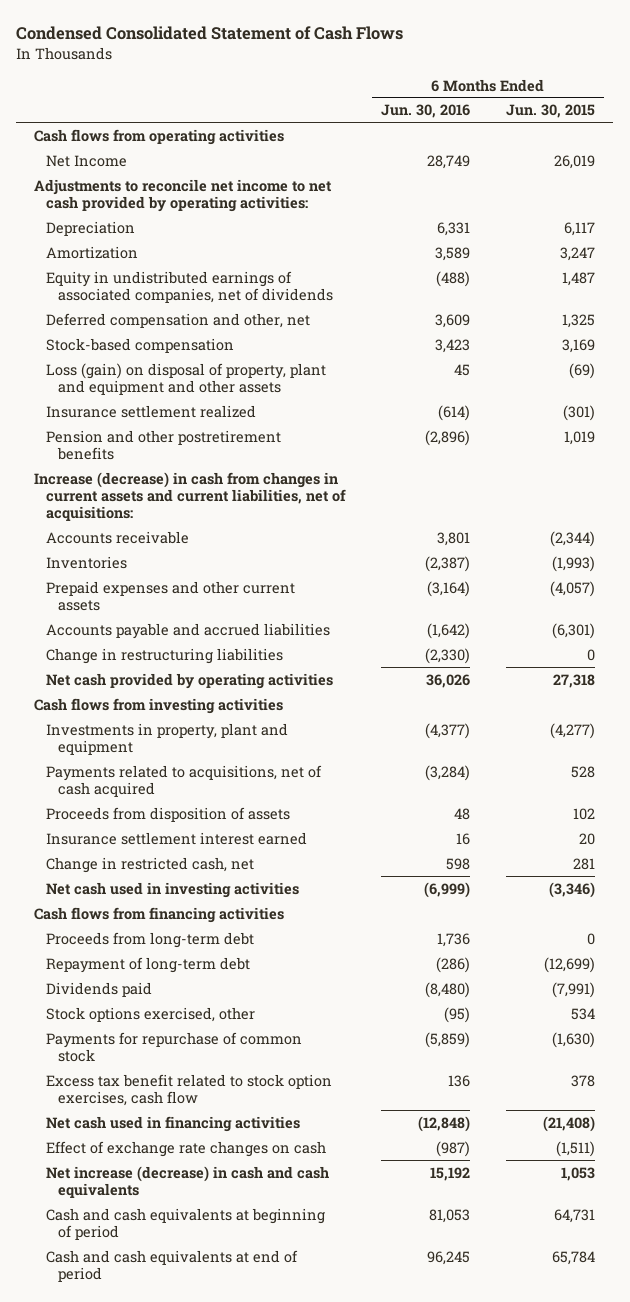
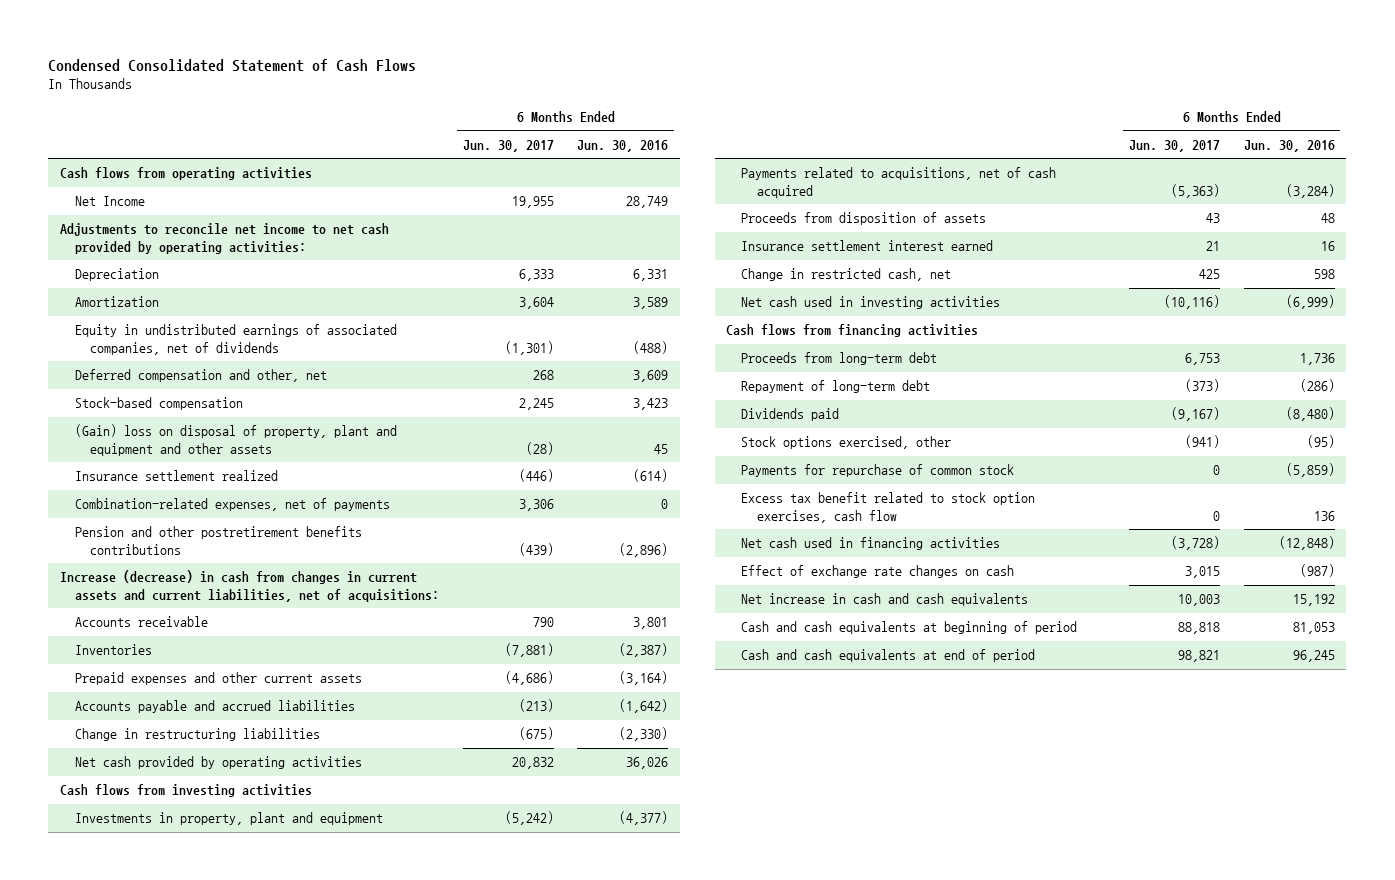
[506,104,596,119] Jun. 30, 2015 -> none
none -> [462,139,554,152] Jun. 30, 2017
[46,362,327,395] Loss (gain) on disposal of property, plant and equipment and other assets -> [75,424,398,456] (Gain) loss on disposal of property, plant and equipment and other assets
none -> [75,498,391,512] Combination-related expenses, net of payments
[46,429,282,460] Pension and other postretirement benefits -> [75,526,363,555] Pension and other postretirement benefits contributions
[46,1165,330,1198] Net increase (decrease) in cash and cash equivalents -> [741,593,1029,607] Net increase in cash and cash equivalents

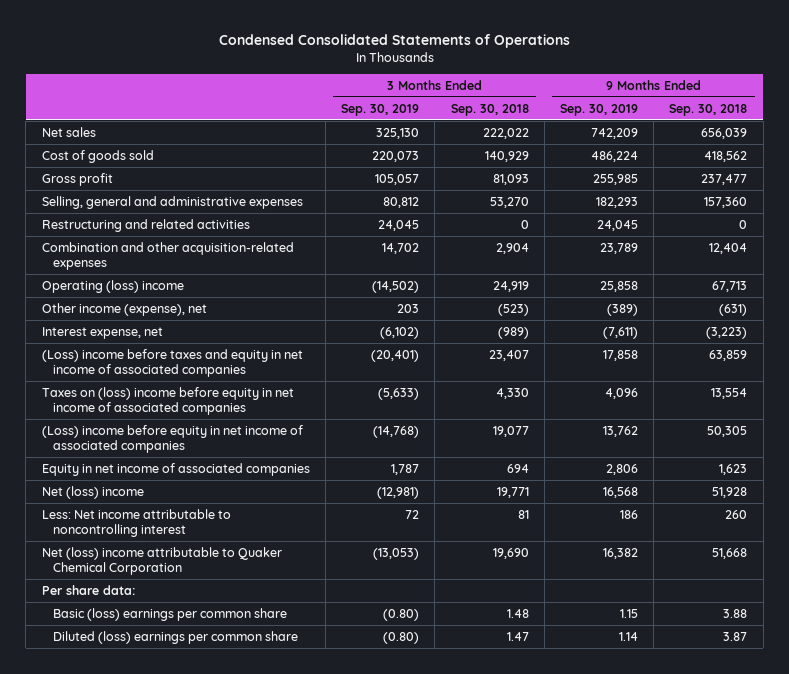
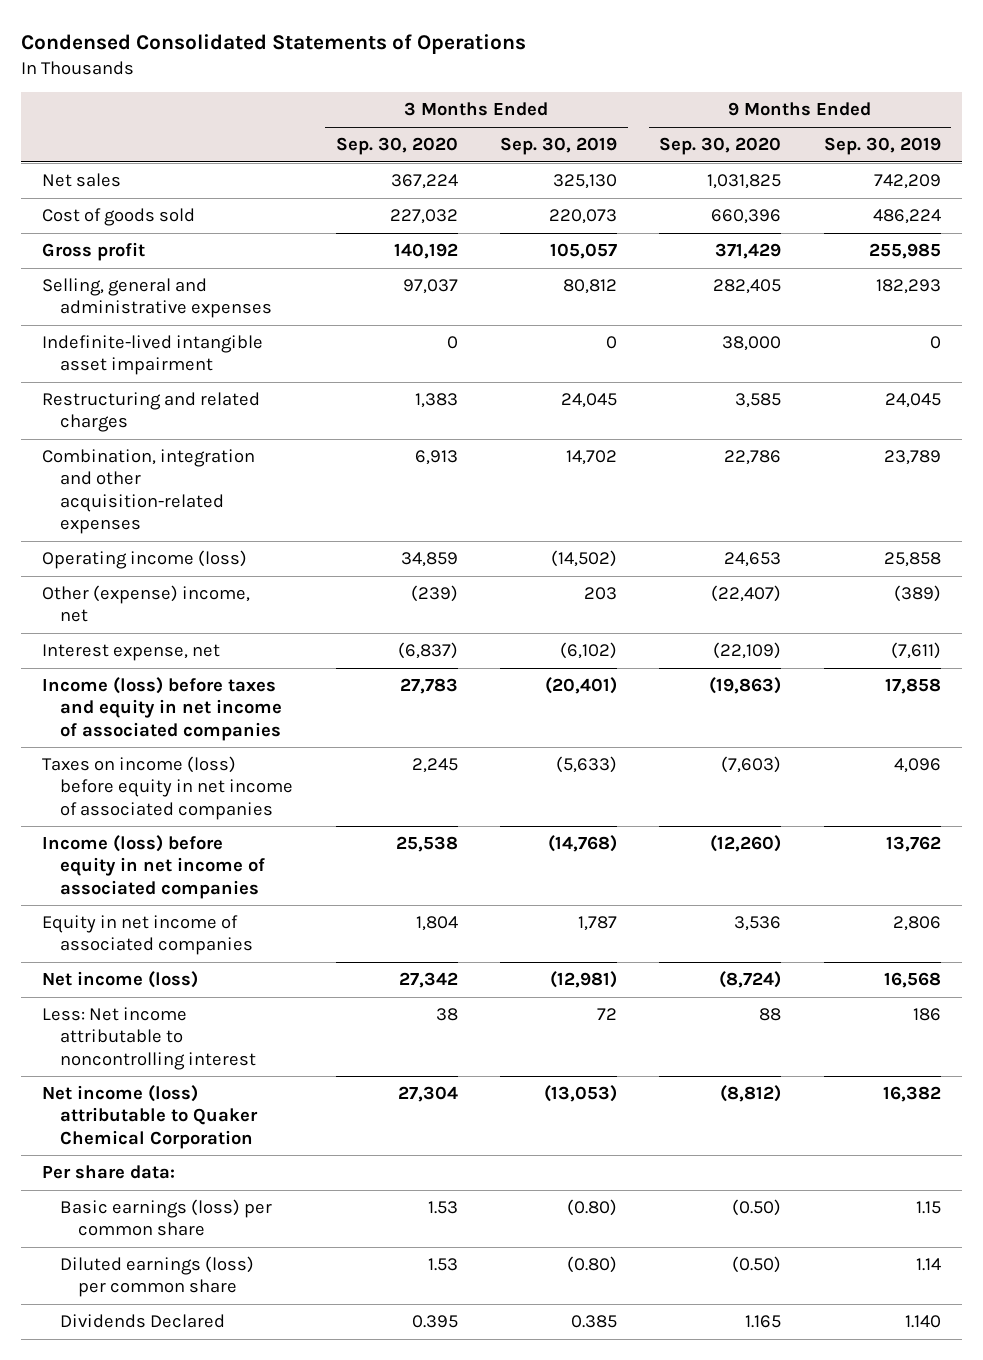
[450,103,529,116] Sep. 30, 2018 -> none
[669,103,748,116] Sep. 30, 2018 -> none
none -> [335,137,458,156] Sep. 30, 2020
none -> [659,137,782,156] Sep. 30, 2020
none -> [42,335,264,376] Indefinite-lived intangible asset impairment
[41,218,250,232] Restructuring and related activities -> [42,392,261,433] Restructuring and related charges
[41,241,294,271] Combination and other acquisition-related expenses -> [42,449,256,535] Combination, integration and other acquisition-related expenses
[41,279,184,293] Operating (loss) income -> [42,550,248,570] Operating income (loss)
[41,302,207,316] Other income (expense), net -> [42,585,251,623] Other (expense) income, net
[41,348,303,378] (Loss) income before taxes and equity in net income of associated companies -> [42,677,283,741] Income (loss) before taxes and equity in net income of associated companies
[41,386,294,416] Taxes on (loss) income before equity in net income of associated companies -> [42,756,294,820] Taxes on income (loss) before equity in net income of associated companies
[41,424,303,454] (Loss) income before equity in net income of associated companies -> [42,835,266,899] Income (loss) before equity in net income of associated companies
[41,485,144,499] Net (loss) income -> [42,971,199,989] Net income (loss)
[41,546,282,576] Net (loss) income attributable to Quaker Chemical Corporation -> [42,1085,259,1149] Net income (loss) attributable to Quaker Chemical Corporation
[52,607,287,621] Basic (loss) earnings per common share -> [60,1199,273,1237] Basic earnings (loss) per common share
[52,630,298,644] Diluted (loss) earnings per common share -> [60,1256,255,1298] Diluted earnings (loss) per common share
none -> [60,1314,226,1329] Dividends Declared

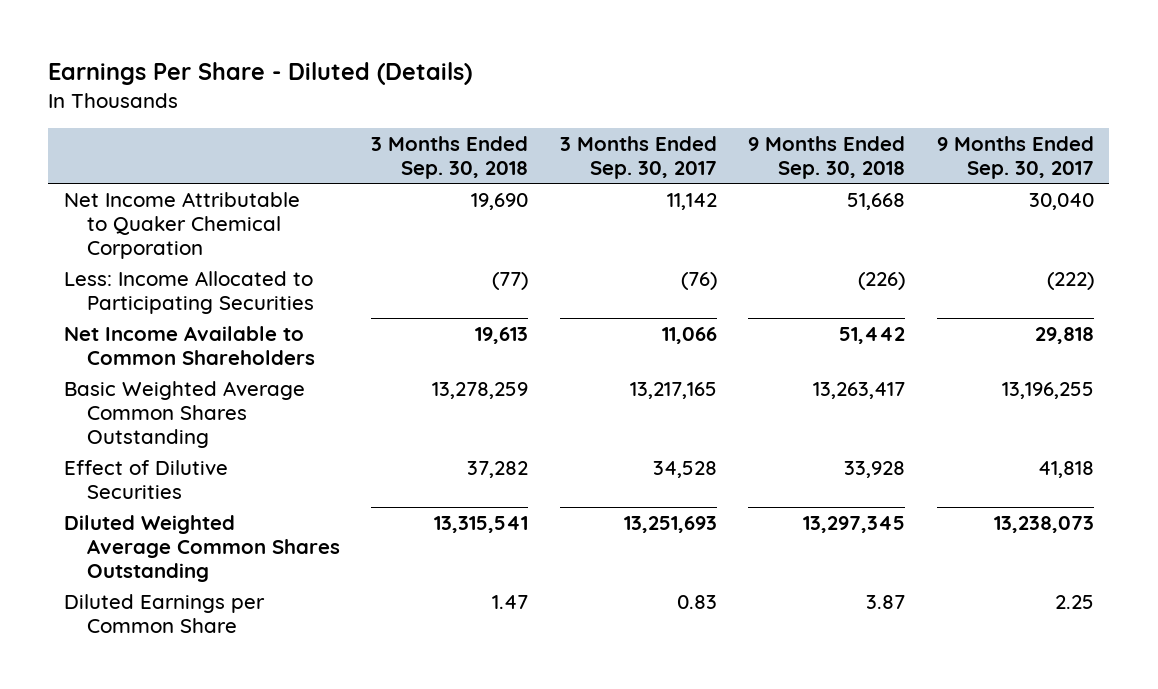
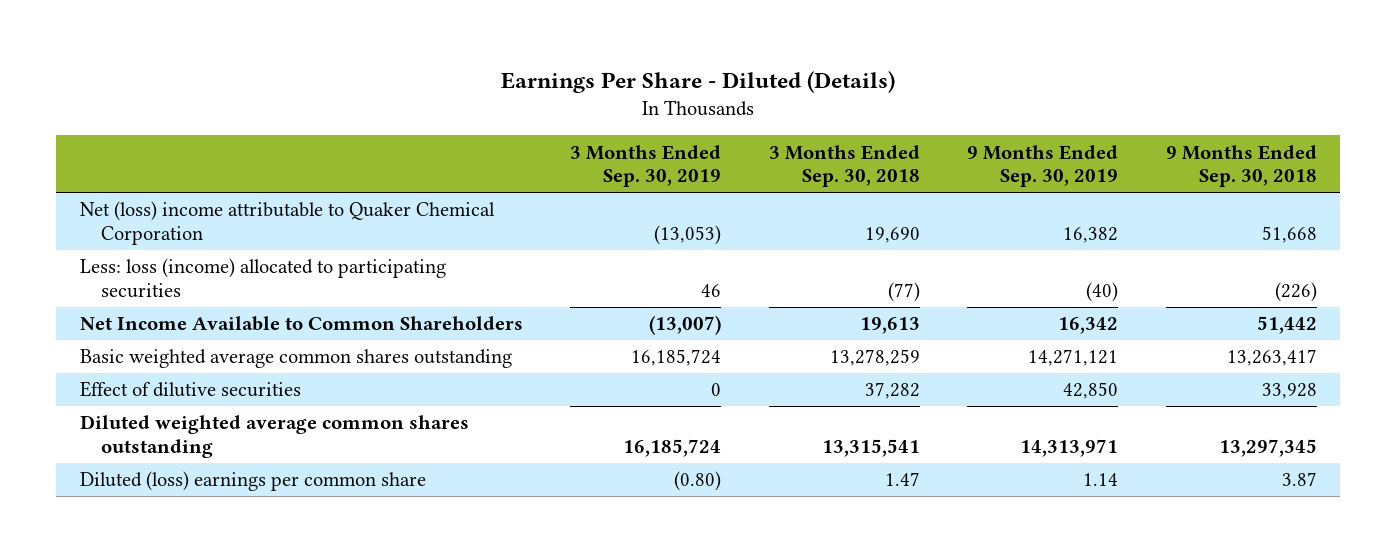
[559,135,717,180] 3 Months Ended Sep. 30, 2017 -> none
[936,135,1094,180] 9 Months Ended Sep. 30, 2017 -> none
none -> [570,144,722,188] 3 Months Ended Sep. 30, 2019
none -> [967,144,1119,188] 9 Months Ended Sep. 30, 2019
[63,191,300,260] Net Income Attributable to Quaker Chemical Corporation -> [79,201,495,245] Net (loss) income attributable to Quaker Chemical Corporation
[63,270,314,314] Less: Income Allocated to Participating Securities -> [79,258,446,298] Less: loss (income) allocated to participating securities
[63,380,305,449] Basic Weighted Average Common Shares Outstanding -> [79,349,512,369] Basic weighted average common shares outstanding
[63,459,228,499] Effect of Dilutive Securities -> [79,381,301,398] Effect of dilutive securities
[63,514,340,583] Diluted Weighted Average Common Shares Outstanding -> [79,415,469,458] Diluted weighted average common shares outstanding
[63,593,265,633] Diluted Earnings per Common Share -> [79,471,426,492] Diluted (loss) earnings per common share

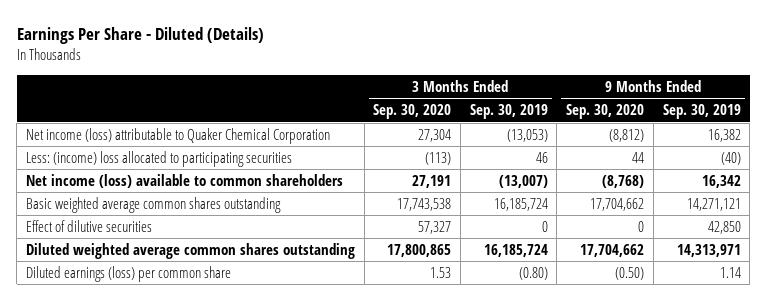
[768,144,920,188] 3 Months Ended Sep. 30, 2018 -> none
[1165,144,1317,188] 9 Months Ended Sep. 30, 2018 -> none
none -> [373,104,452,120] Sep. 30, 2020
none -> [566,104,645,120] Sep. 30, 2020
[79,201,495,245] Net (loss) income attributable to Quaker Chemical Corporation -> [25,128,330,145] Net income (loss) attributable to Quaker Chemical Corporation
[79,258,446,298] Less: loss (income) allocated to participating securities -> [25,151,292,168] Less: (income) loss allocated to participating securities
[79,316,523,332] Net Income Available to Common Shareholders -> [25,174,343,189] Net income (loss) available to common shareholders
[79,471,426,492] Diluted (loss) earnings per common share -> [25,266,231,283] Diluted earnings (loss) per common share

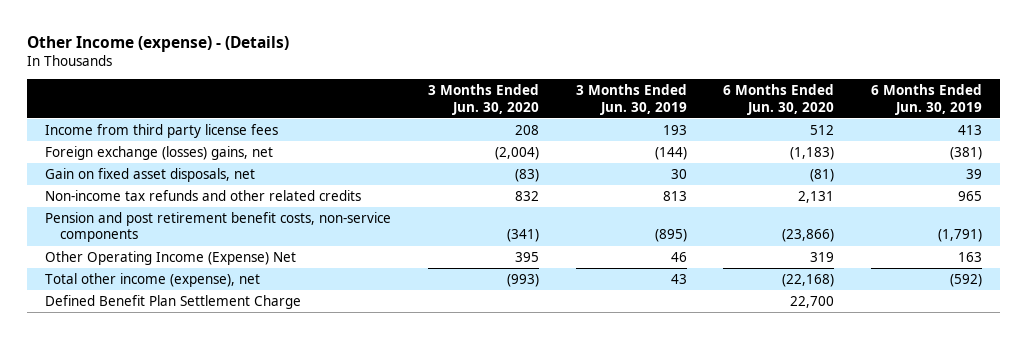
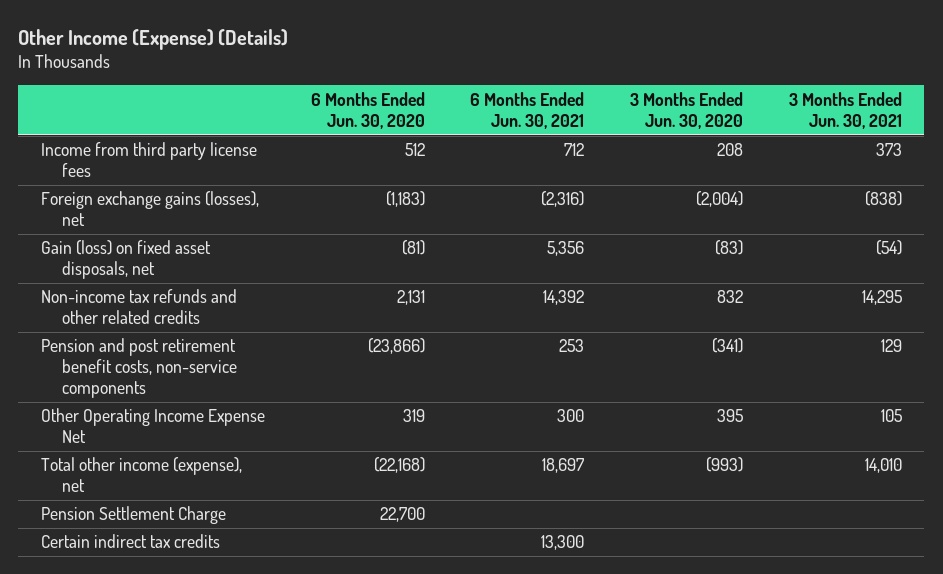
[27,35,290,52] Other Income (expense) - (Details) -> [18,28,289,50] Other Income (Expense) (Details)
[575,84,687,115] 3 Months Ended Jun. 30, 2019 -> none
[870,84,982,115] 6 Months Ended Jun. 30, 2019 -> none
none -> [470,91,585,129] 6 Months Ended Jun. 30, 2021
none -> [788,91,902,129] 3 Months Ended Jun. 30, 2021
[45,145,274,160] Foreign exchange (losses) gains, net -> [40,191,259,227] Foreign exchange gains (losses), net
[45,167,256,182] Gain on fixed asset disposals, net -> [40,240,211,280] Gain (loss) on fixed asset disposals, net
[45,250,297,265] Other Operating Income (Expense) Net -> [40,408,265,444] Other Operating Income Expense Net
[45,294,302,309] Defined Benefit Plan Settlement Charge -> [40,506,226,525] Pension Settlement Charge
none -> [40,534,220,549] Certain indirect tax credits

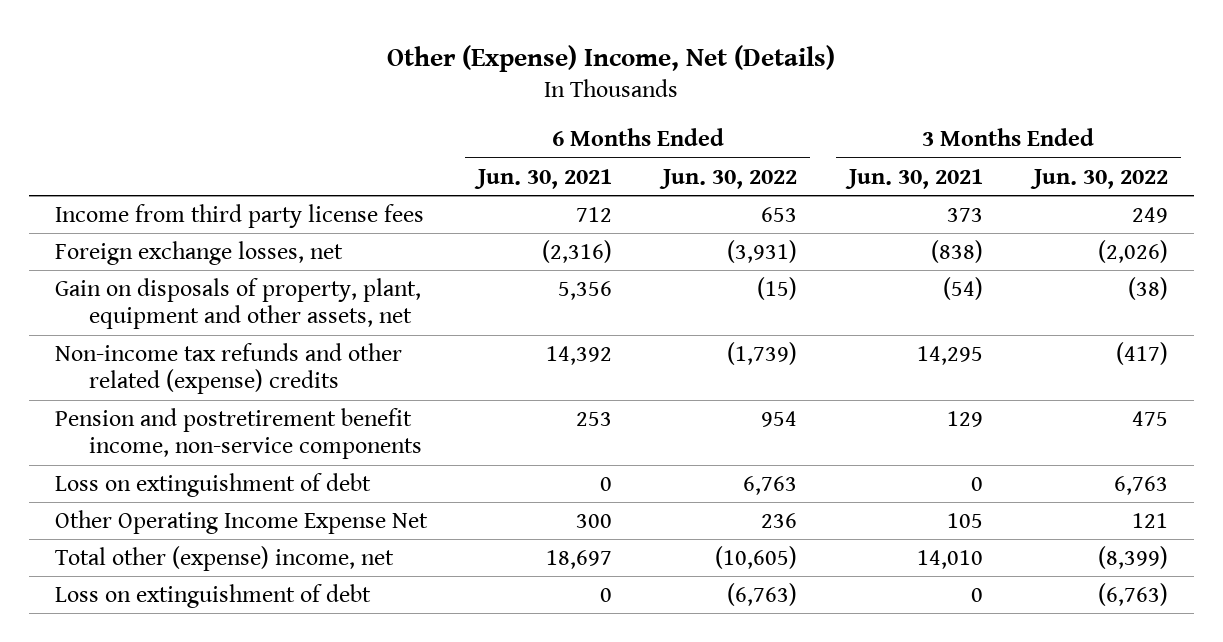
[18,28,289,50] Other Income (Expense) (Details) -> [387,44,836,72] Other (Expense) Income, Net (Details)
[310,91,425,129] 6 Months Ended Jun. 30, 2020 -> none
[629,91,743,129] 3 Months Ended Jun. 30, 2020 -> none
none -> [659,168,798,189] Jun. 30, 2022
none -> [1029,168,1168,189] Jun. 30, 2022
[40,191,259,227] Foreign exchange gains (losses), net -> [54,240,343,265] Foreign exchange losses, net
[40,240,211,280] Gain (loss) on fixed asset disposals, net -> [54,277,421,330] Gain on disposals of property, plant, equipment and other assets, net
[40,289,237,325] Non-income tax refunds and other related credits -> [54,342,402,395] Non-income tax refunds and other related (expense) credits
[40,338,238,399] Pension and post retirement benefit costs, non-service components -> [54,407,422,460] Pension and postretirement benefit income, non-service components
none -> [54,472,371,497] Loss on extinguishment of debt
[40,506,226,525] Pension Settlement Charge -> none
[40,534,220,549] Certain indirect tax credits -> none
[40,457,242,493] Total other income (expense), net -> [54,545,394,571] Total other (expense) income, net
none -> [54,583,371,608] Loss on extinguishment of debt

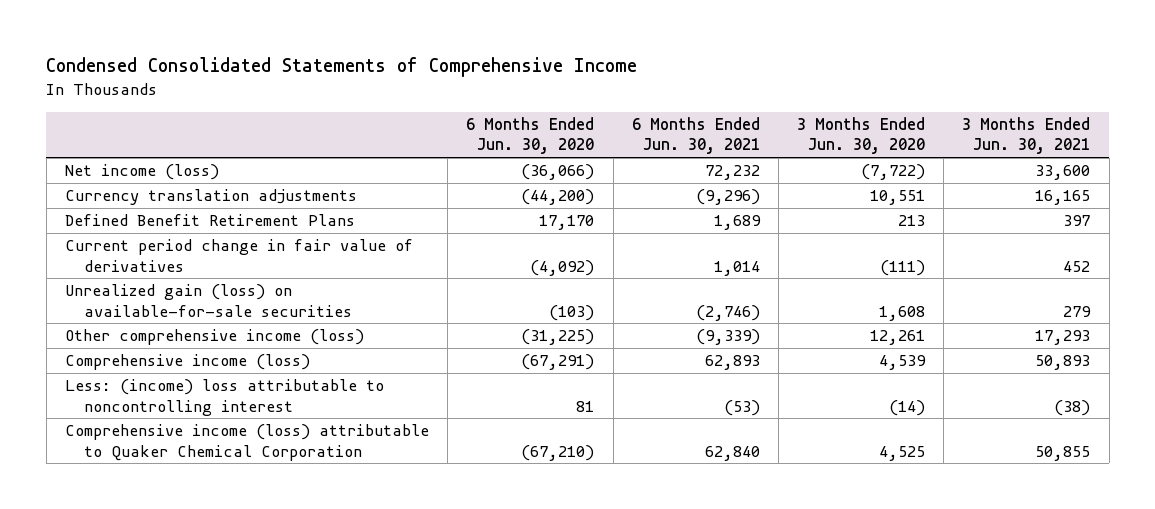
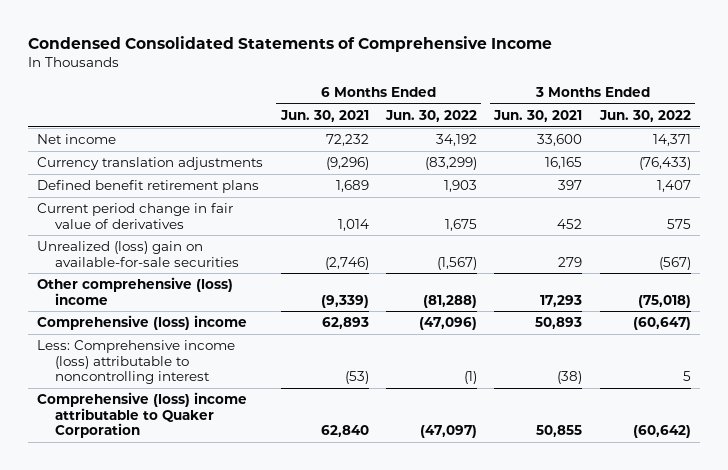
[466,116,595,155] 6 Months Ended Jun. 30, 2020 -> none
[797,116,926,155] 3 Months Ended Jun. 30, 2020 -> none
none -> [385,109,478,122] Jun. 30, 2022
none -> [598,109,691,122] Jun. 30, 2022
[64,164,219,181] Net income (loss) -> [37,134,117,145] Net income
[64,214,355,227] Defined Benefit Retirement Plans -> [37,180,260,194] Defined benefit retirement plans
[64,284,352,317] Unrealized gain (loss) on available-for-sale securities -> [37,241,239,267] Unrealized (loss) gain on available-for-sale securities
[64,329,364,346] Other comprehensive income (loss) -> [37,277,234,305] Other comprehensive (loss) income
[64,354,310,371] Comprehensive income (loss) -> [37,315,248,331] Comprehensive (loss) income
[64,379,384,416] Less: (income) loss attributable to noncontrolling interest -> [37,340,236,384] Less: Comprehensive income (loss) attributable to noncontrolling interest
[64,424,429,461] Comprehensive income (loss) attributable to Quaker Chemical Corporation -> [37,392,248,438] Comprehensive (loss) income attributable to Quaker Corporation

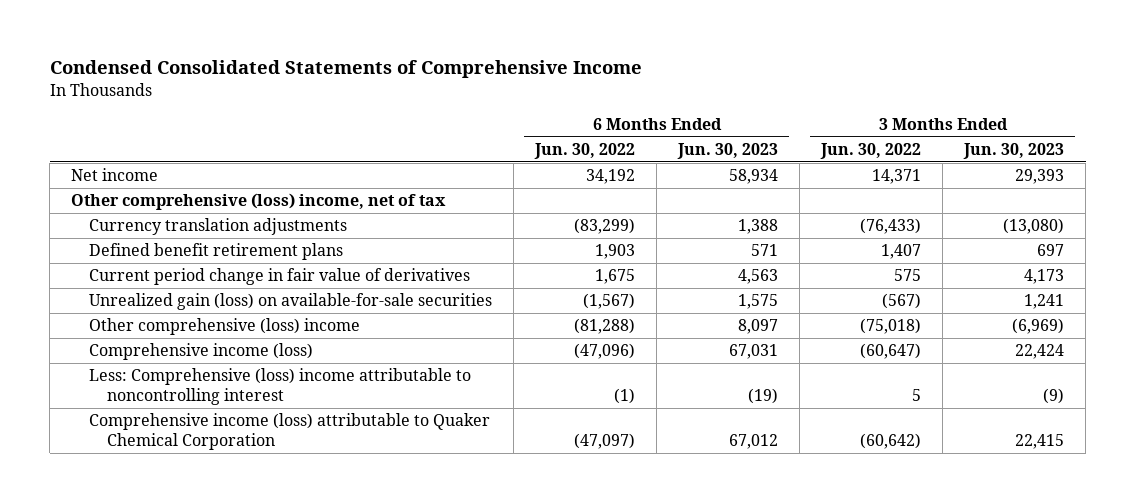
[279,109,369,122] Jun. 30, 2021 -> none
[493,109,583,122] Jun. 30, 2021 -> none
none -> [677,143,779,160] Jun. 30, 2023
none -> [963,143,1065,160] Jun. 30, 2023
none -> [71,193,447,211] Other comprehensive (loss) income, net of tax
[37,241,239,267] Unrealized (loss) gain on available-for-sale securities -> [88,293,492,311] Unrealized gain (loss) on available-for-sale securities
[37,315,248,331] Comprehensive (loss) income -> [88,343,313,361] Comprehensive income (loss)
[37,340,236,384] Less: Comprehensive income (loss) attributable to noncontrolling interest -> [88,368,471,406] Less: Comprehensive (loss) income attributable to noncontrolling interest
[37,392,248,438] Comprehensive (loss) income attributable to Quaker Corporation -> [88,413,490,451] Comprehensive income (loss) attributable to Quaker Chemical Corporation

